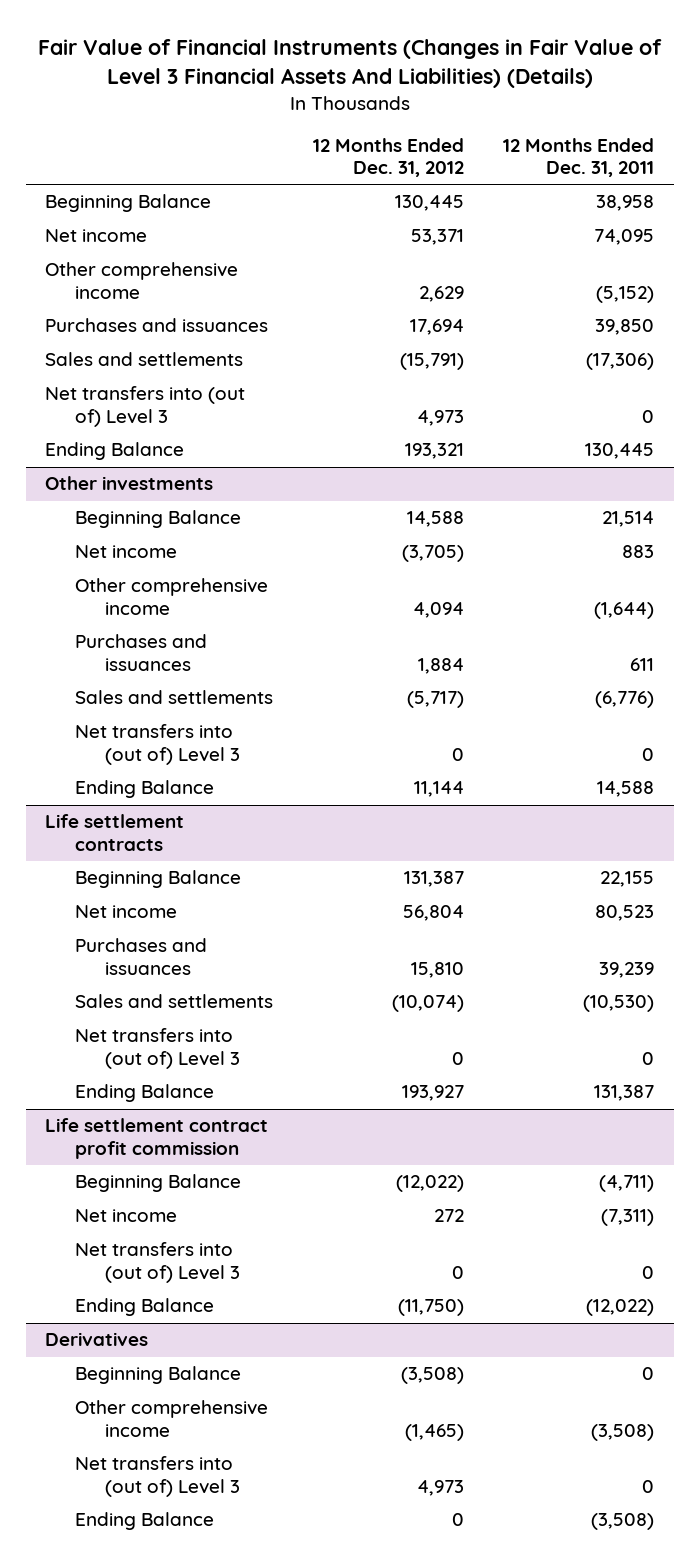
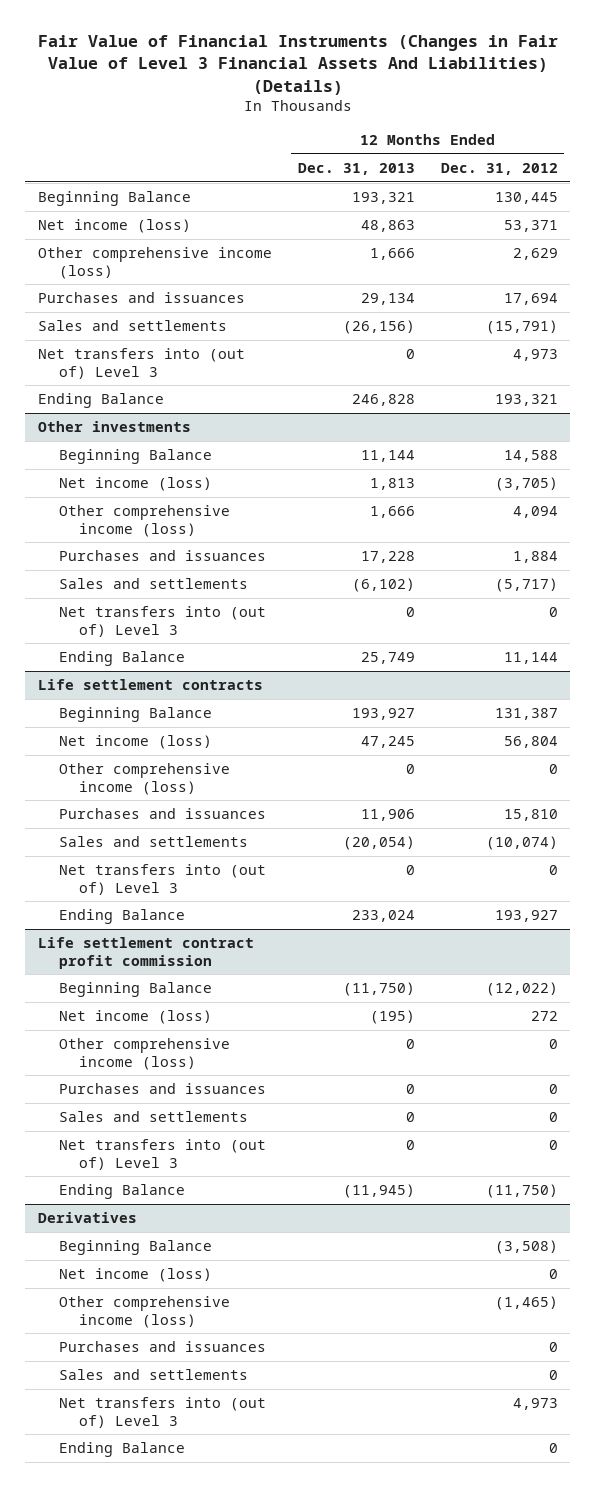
[503,137,655,178] 12 Months Ended Dec. 31, 2011 -> none
none -> [297,162,415,175] Dec. 31, 2013
[45,229,148,243] Net income -> [37,219,191,234] Net income (loss)
[45,262,239,299] Other comprehensive income -> [37,247,272,279] Other comprehensive income (loss)
[75,545,178,559] Net income -> [58,477,212,492] Net income (loss)
[75,578,269,615] Other comprehensive income -> [58,505,230,537] Other comprehensive income (loss)
[75,905,178,919] Net income -> [58,735,212,750] Net income (loss)
none -> [58,763,230,795] Other comprehensive income (loss)
[75,1209,178,1223] Net income -> [58,1010,212,1025] Net income (loss)
none -> [58,1038,230,1070] Other comprehensive income (loss)
none -> [58,1083,266,1095] Purchases and issuances
none -> [58,1111,248,1123] Sales and settlements
none -> [58,1268,212,1283] Net income (loss)
[75,1400,269,1437] Other comprehensive income -> [58,1296,230,1328] Other comprehensive income (loss)
none -> [58,1341,266,1353] Purchases and issuances
none -> [58,1369,248,1381] Sales and settlements

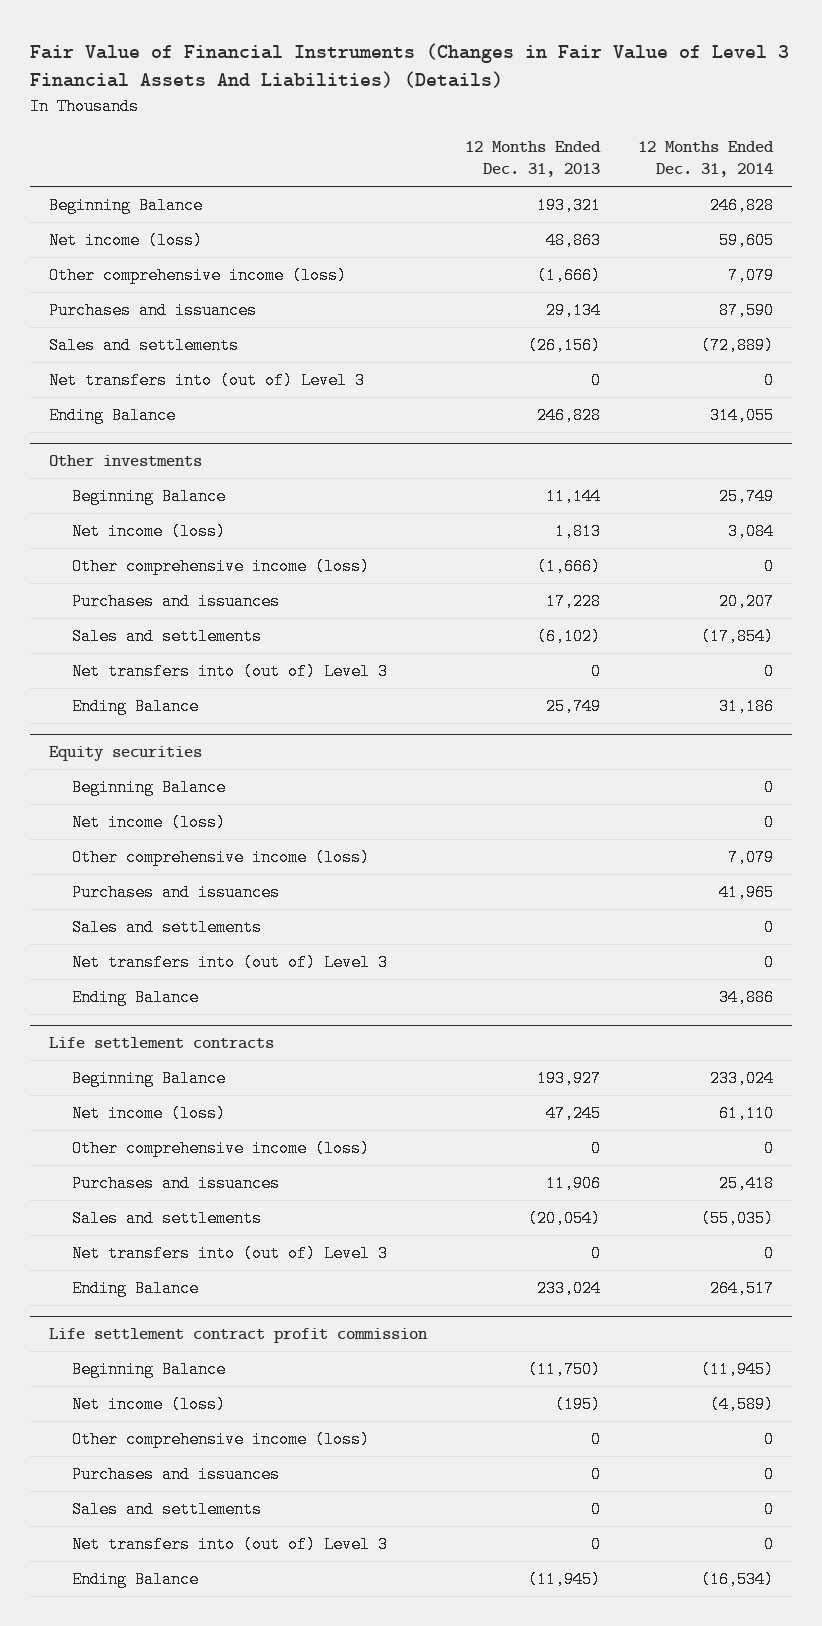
[440,162,558,175] Dec. 31, 2012 -> none
none -> [637,140,774,178] 12 Months Ended Dec. 31, 2014
[369,248,415,261] 1,666 -> [536,266,601,284] (1,666)
[369,506,415,519] 1,666 -> [536,557,601,575] (1,666)
none -> [49,746,203,762] Equity securities
none -> [71,778,226,796] Beginning Balance
none -> [71,813,226,831] Net income (loss)
none -> [71,848,370,866] Other comprehensive income (loss)
none -> [71,883,280,901] Purchases and issuances
none -> [71,918,262,936] Sales and settlements
none -> [71,953,388,971] Net transfers into (out of) Level 3
none -> [71,988,199,1006] Ending Balance
[37,1212,137,1224] Derivatives -> none
[58,1240,212,1256] Beginning Balance -> none
[58,1268,212,1283] Net income (loss) -> none
[58,1296,230,1328] Other comprehensive income (loss) -> none
[58,1341,266,1353] Purchases and issuances -> none
[58,1369,248,1381] Sales and settlements -> none
[58,1397,266,1428] Net transfers into (out of) Level 3 -> none
[58,1442,185,1458] Ending Balance -> none

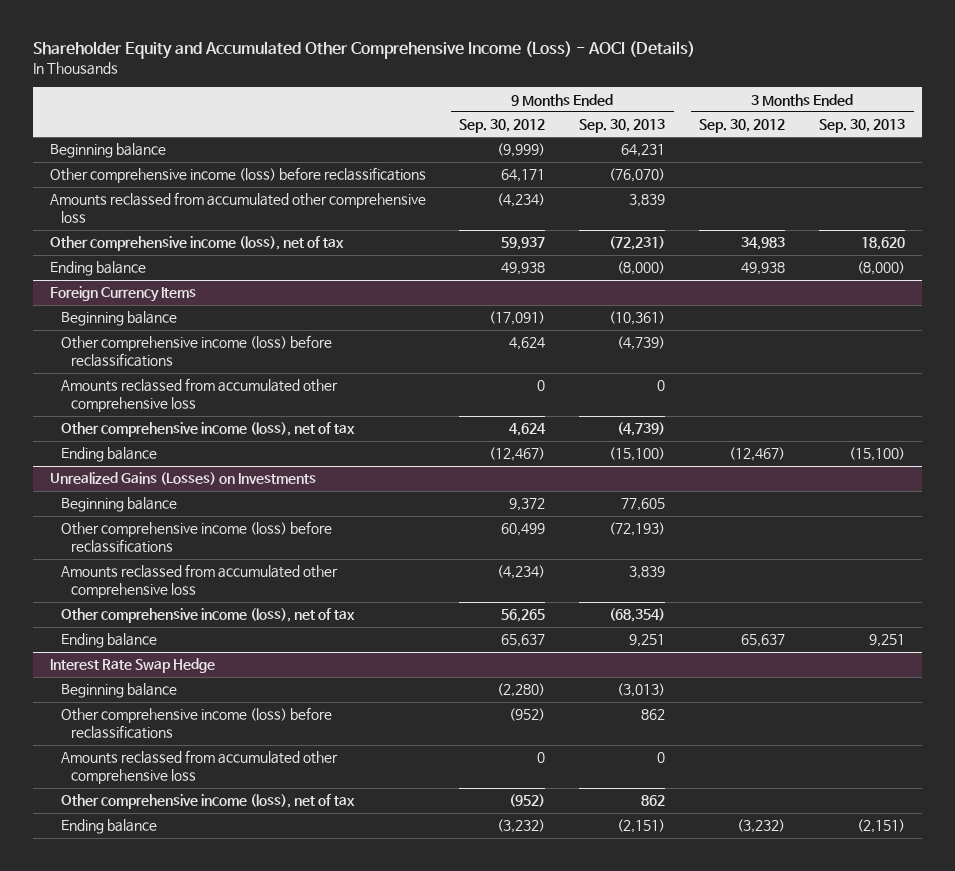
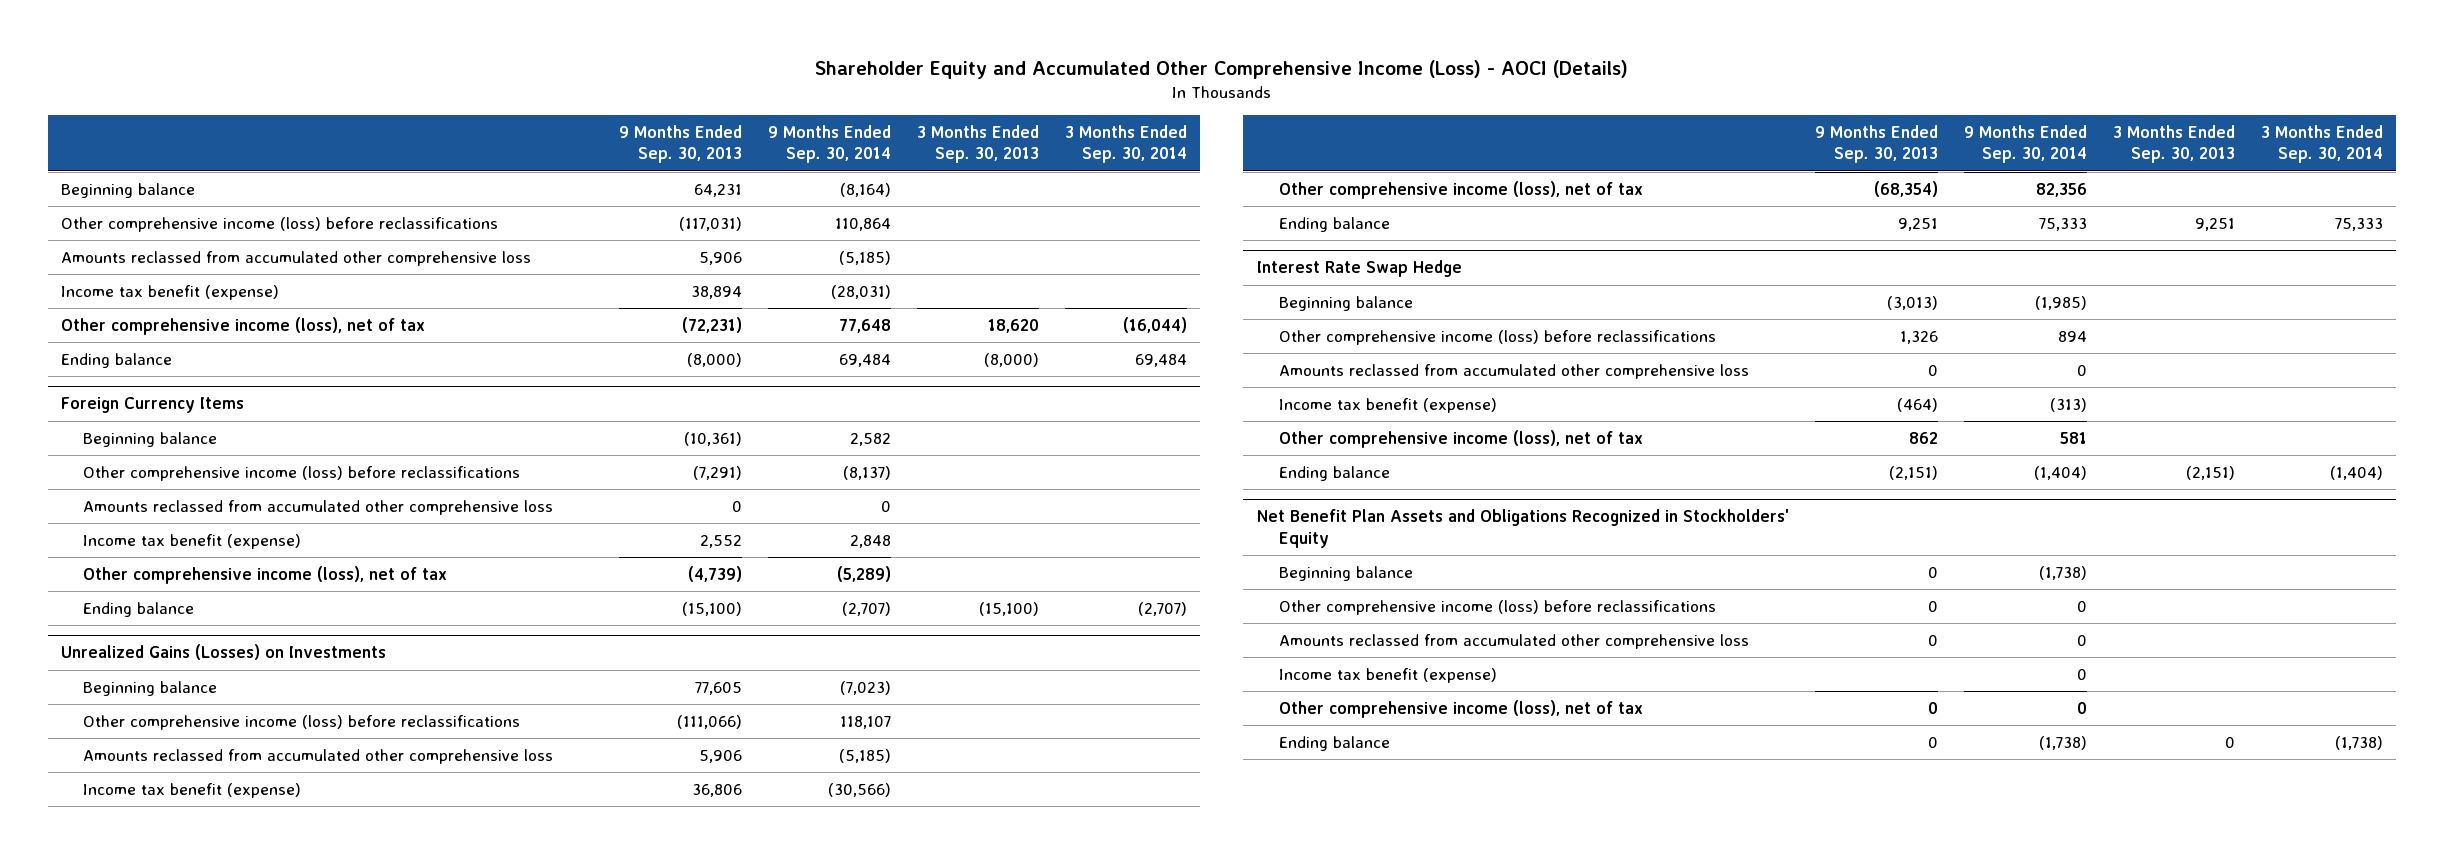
[459,119,546,134] Sep. 30, 2012 -> none
[699,119,786,134] Sep. 30, 2012 -> none
none -> [768,125,892,164] 9 Months Ended Sep. 30, 2014
none -> [1065,125,1188,164] 3 Months Ended Sep. 30, 2014
[609,168,666,183] (76,070) -> [679,216,743,231] (117,031)
[629,194,666,208] 3,839 -> [699,251,743,265] 5,906
none -> [61,284,280,300] Income tax benefit (expense)
[617,336,666,351] (4,739) -> [693,465,743,480] (7,291)
none -> [83,533,302,549] Income tax benefit (expense)
[609,522,666,537] (72,193) -> [677,714,743,729] (111,066)
[629,566,666,580] 3,839 -> [699,749,743,763] 5,906
none -> [83,782,302,798] Income tax benefit (expense)
[641,709,666,721] 862 -> [1899,330,1938,344] 1,326
none -> [1278,397,1497,413] Income tax benefit (expense)
none -> [1256,509,1789,548] Net Benefit Plan Assets and Obligations Recognized in Stockholders' Equity
none -> [1278,565,1413,581] Beginning balance
none -> [1278,599,1716,615] Other comprehensive income (loss) before reclassifications
none -> [1278,633,1749,649] Amounts reclassed from accumulated other comprehensive loss
none -> [1278,667,1497,683] Income tax benefit (expense)
none -> [1278,699,1643,718] Other comprehensive income (loss), net of tax
none -> [1278,735,1390,751] Ending balance

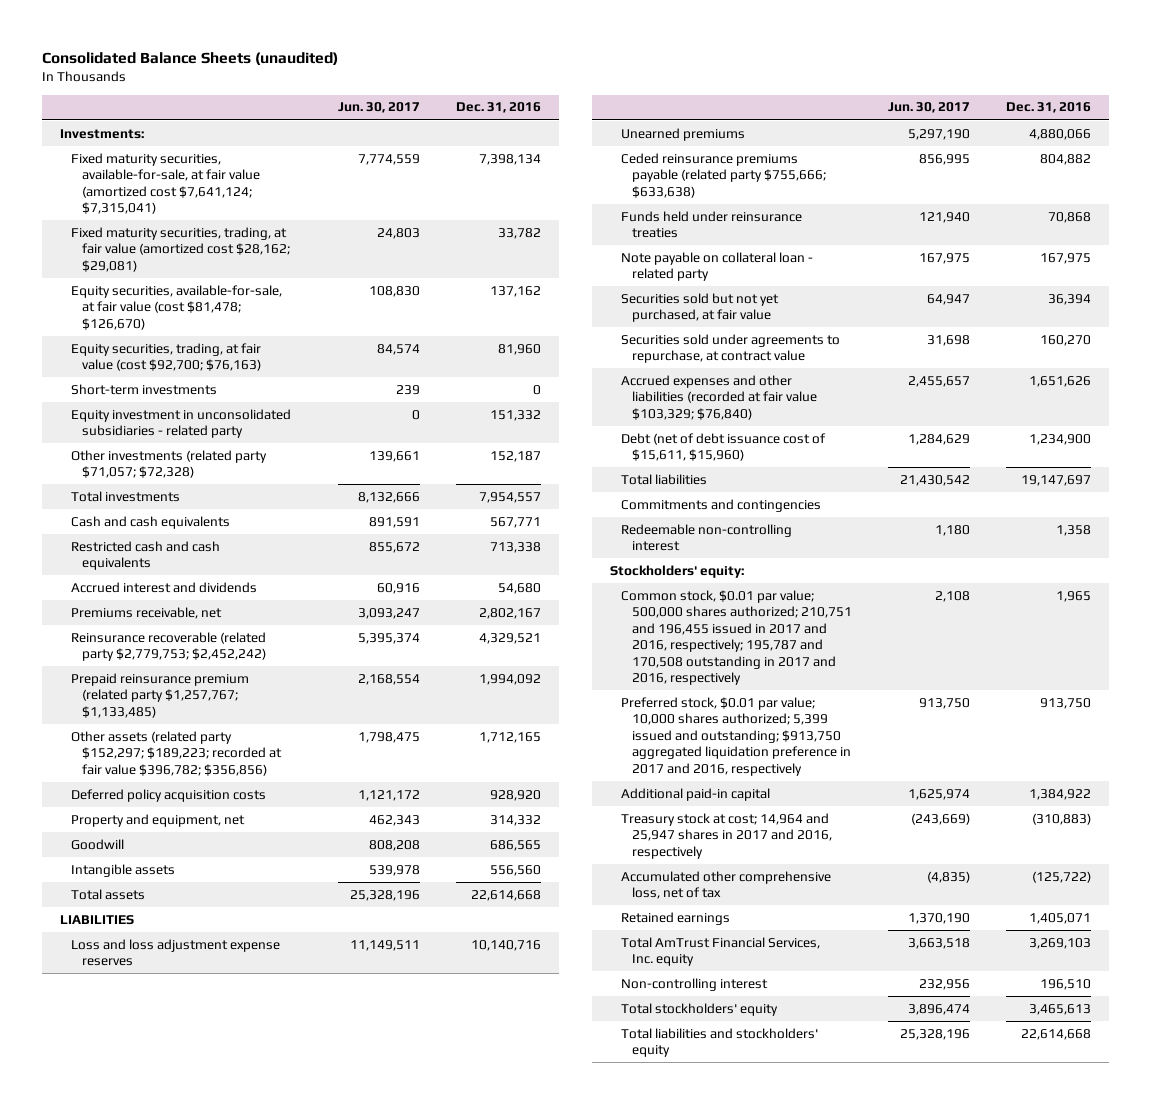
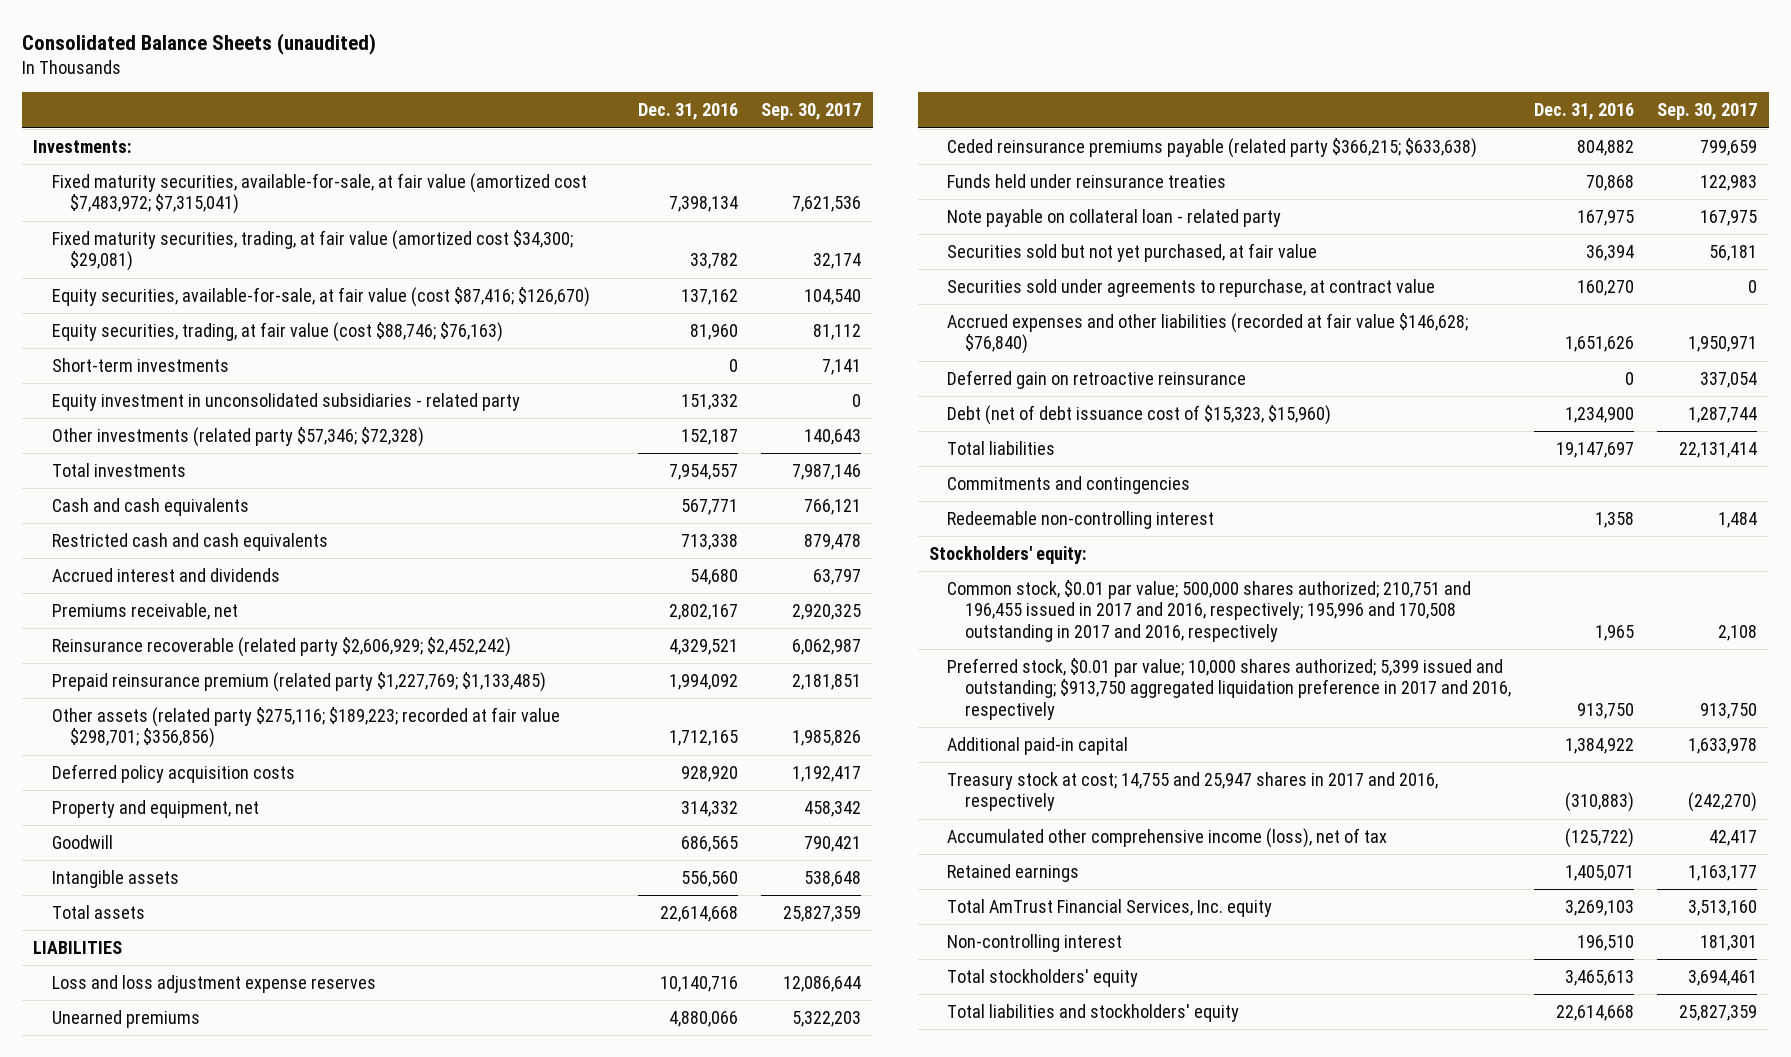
[338,102,421,114] Jun. 30, 2017 -> none
none -> [761,103,862,121] Sep. 30, 2017
[71,152,261,215] Fixed maturity securities, available-for-sale, at fair value (amortized cost $7,641,124; $7,315,041) -> [51,173,587,215] Fixed maturity securities, available-for-sale, at fair value (amortized cost $7,483,972; $7,315,041)
[71,226,291,272] Fixed maturity securities, trading, at fair value (amortized cost $28,162; $29,081) -> [51,230,573,272] Fixed maturity securities, trading, at fair value (amortized cost $34,300; $29,081)
[71,284,283,330] Equity securities, available-for-sale, at fair value (cost $81,478; $126,670) -> [51,287,590,308] Equity securities, available-for-sale, at fair value (cost $87,416; $126,670)
[71,342,262,372] Equity securities, trading, at fair value (cost $92,700; $76,163) -> [51,322,503,343] Equity securities, trading, at fair value (cost $88,746; $76,163)
[71,449,268,479] Other investments (related party $71,057; $72,328) -> [51,427,424,448] Other investments (related party $57,346; $72,328)
[71,631,267,662] Reinsurance recoverable (related party $2,779,753; $2,452,242) -> [51,637,511,658] Reinsurance recoverable (related party $2,606,929; $2,452,242)
[71,672,250,718] Prepaid reinsurance premium (related party $1,257,767; $1,133,485) -> [51,672,546,693] Prepaid reinsurance premium (related party $1,227,769; $1,133,485)
[71,730,283,776] Other assets (related party $152,297; $189,223; recorded at fair value $396,782; $356,856) -> [51,707,560,749] Other assets (related party $275,116; $189,223; recorded at fair value $298,701; $356,856)
[621,152,827,198] Ceded reinsurance premiums payable (related party $755,666; $633,638) -> [947,138,1478,159] Ceded reinsurance premiums payable (related party $366,215; $633,638)
[621,374,818,420] Accrued expenses and other liabilities (recorded at fair value $103,329; $76,840) -> [947,313,1469,355] Accrued expenses and other liabilities (recorded at fair value $146,628; $76,840)
none -> [947,370,1247,390] Deferred gain on retroactive reinsurance
[621,432,827,462] Debt (net of debt issuance cost of $15,611, $15,960) -> [947,405,1332,426] Debt (net of debt issuance cost of $15,323, $15,960)
[621,589,853,686] Common stock, $0.01 par value; 500,000 shares authorized; 210,751 and 196,455 issued in 2017 and 2016, respectively; 195,787 and 170,508 outstanding in 2017 and 2016, respectively -> [947,580,1472,642] Common stock, $0.01 par value; 500,000 shares authorized; 210,751 and 196,455 issued in 2017 and 2016, respectively; 195,996 and 170,508 outstanding in 2017 and 2016, respectively
[621,812,833,859] Treasury stock at cost; 14,964 and 25,947 shares in 2017 and 2016, respectively -> [947,772,1439,812] Treasury stock at cost; 14,755 and 25,947 shares in 2017 and 2016, respectively
[621,870,832,900] Accumulated other comprehensive loss, net of tax -> [947,828,1388,849] Accumulated other comprehensive income (loss), net of tax

